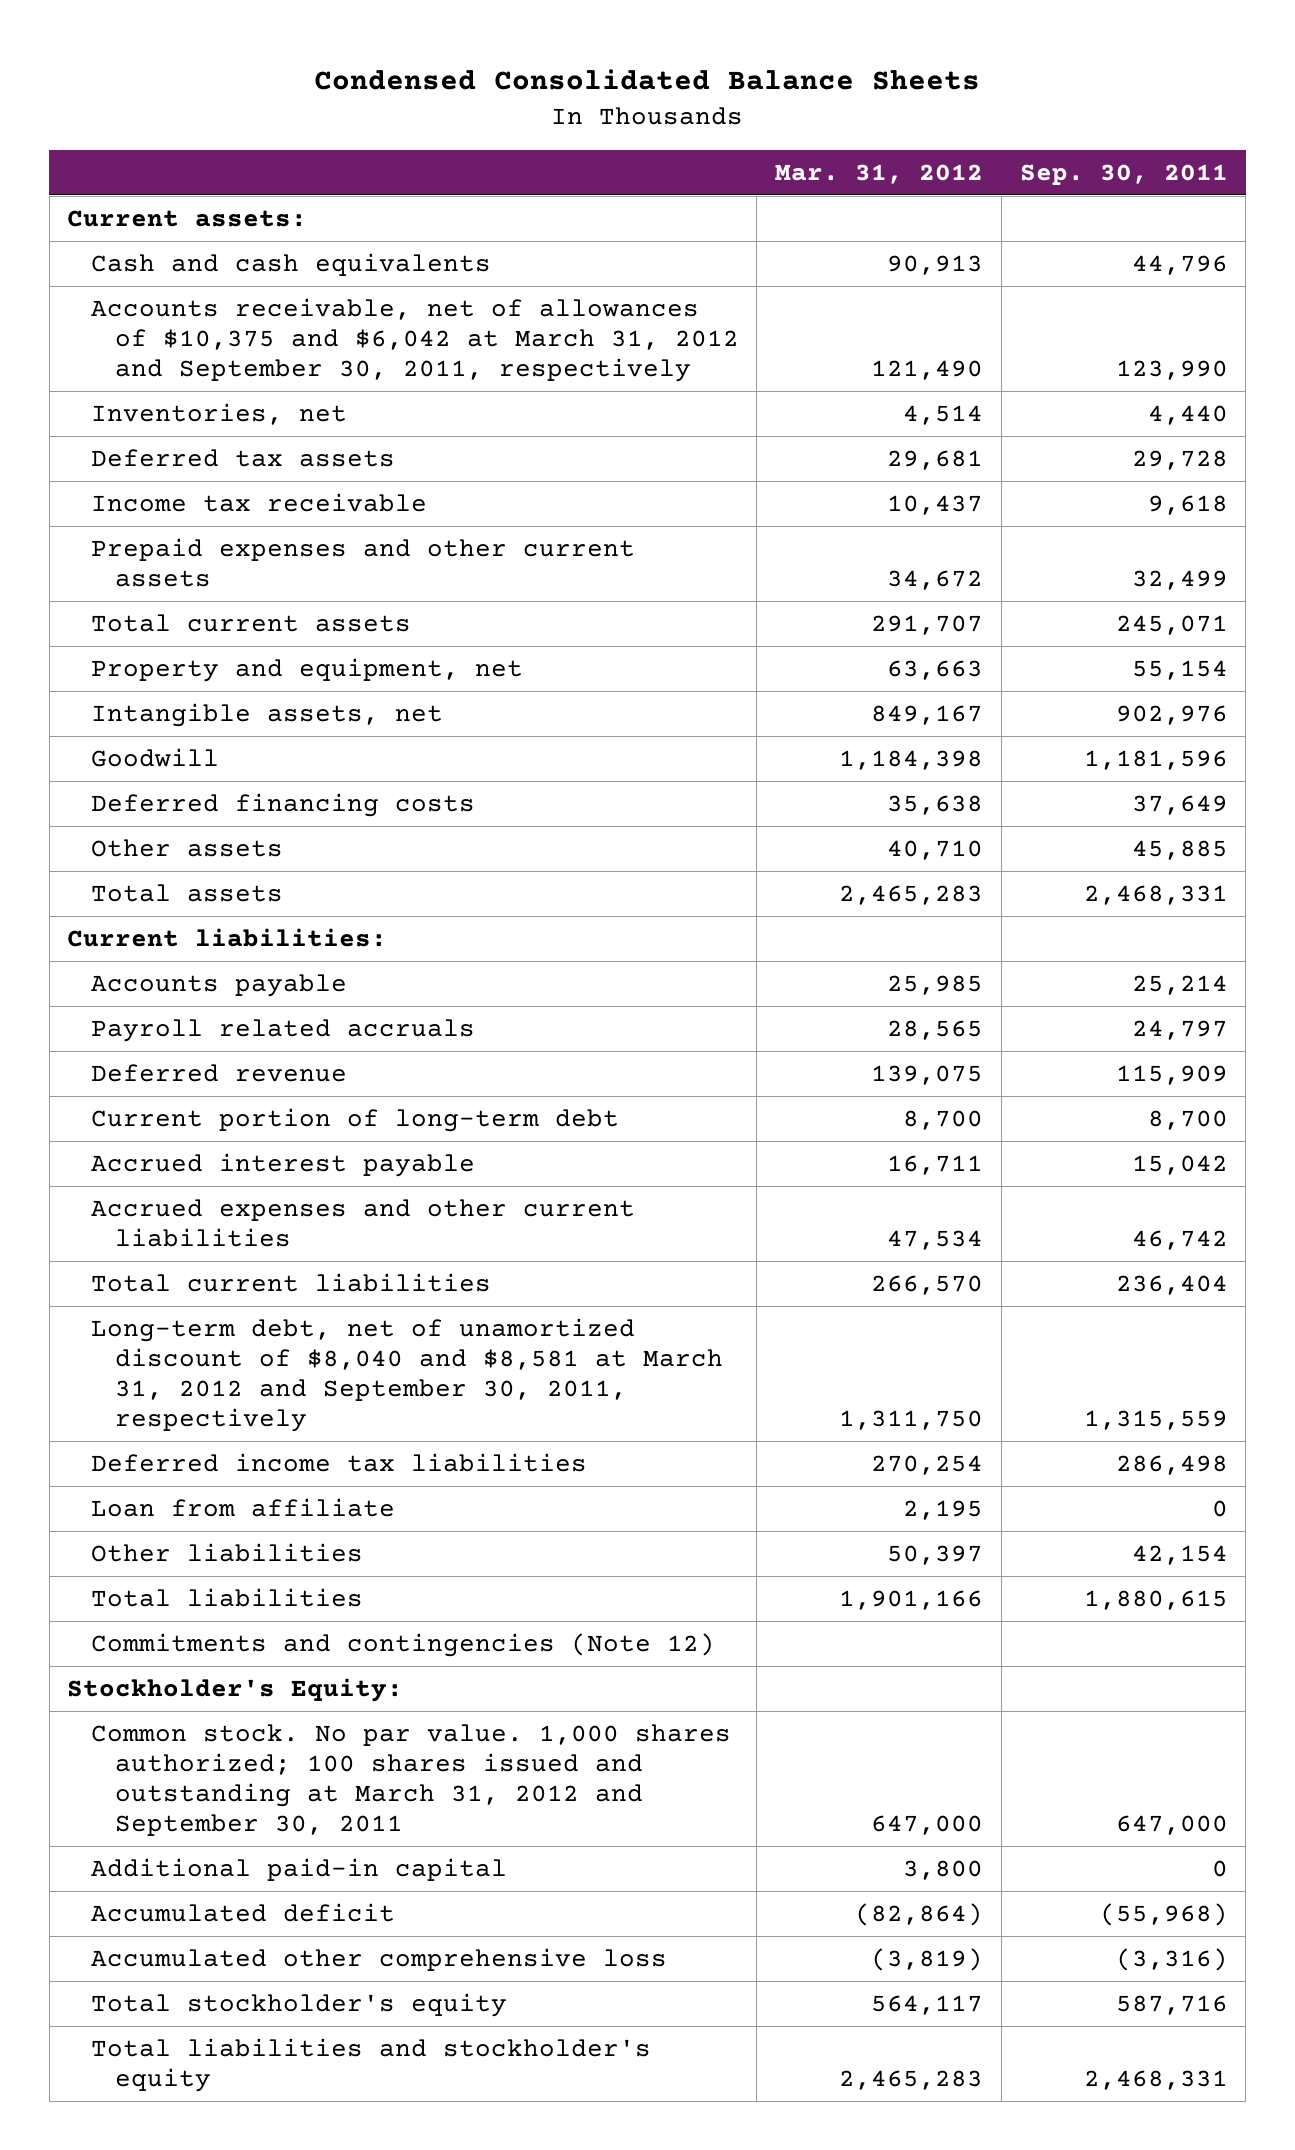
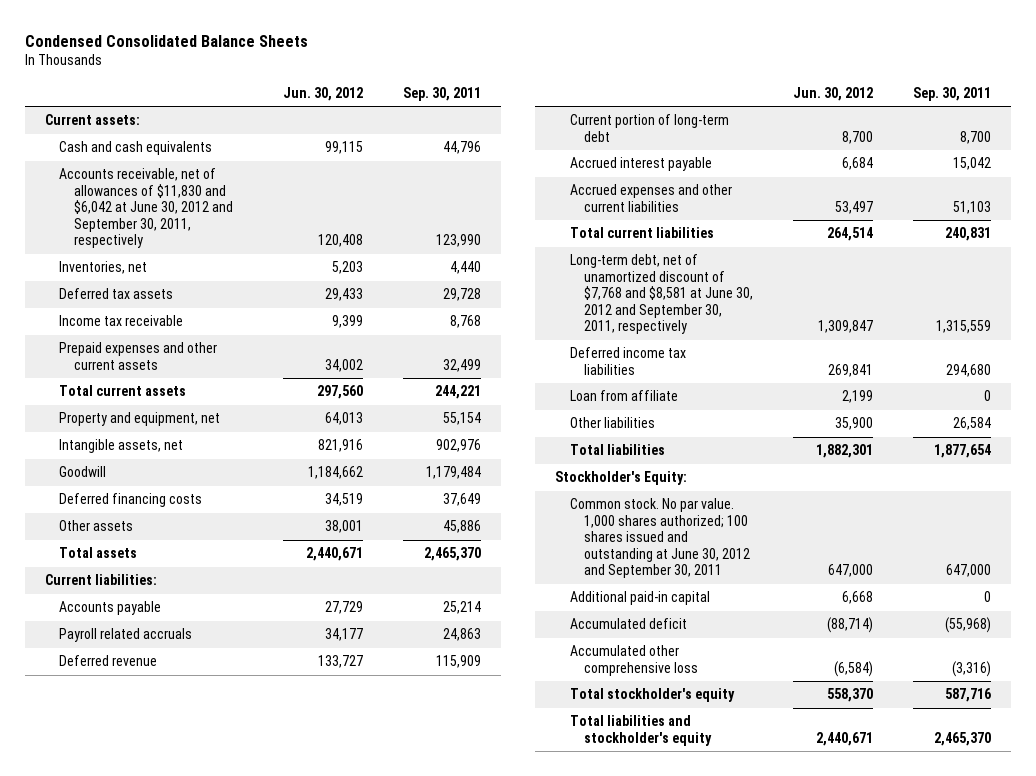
[775,163,984,184] Mar. 31, 2012 -> none
none -> [282,86,363,101] Jun. 30, 2012
[90,297,739,382] Accounts receivable, net of allowances of $10,375 and $6,042 at March 31, 2012 and September 30, 2011, respectively -> [59,168,233,249] Accounts receivable, net of allowances of $11,830 and $6,042 at June 30, 2012 and September 30, 2011, respectively
[1147,494,1228,515] 9,618 -> [449,315,481,329] 8,768
[1115,614,1228,635] 245,071 -> [434,385,481,400] 244,221
[1083,749,1228,770] 1,181,596 -> [425,466,481,480] 1,179,484
[1131,839,1228,860] 45,885 -> [442,520,481,534] 45,886
[1083,884,1228,905] 2,468,331 -> [423,547,481,562] 2,465,370
[1131,1019,1228,1040] 24,797 -> [442,628,481,642] 24,863
[1131,1229,1228,1250] 46,742 -> [952,200,991,214] 51,103
[1115,1274,1228,1295] 236,404 -> [944,227,991,242] 240,831
[90,1317,723,1432] Long-term debt, net of unamortized discount of $8,040 and $8,581 at March 31, 2012 and September 30, 2011, respectively -> [569,254,754,335] Long-term debt, net of unamortized discount of $7,768 and $8,581 at June 30, 2012 and September 30, 2011, respectively
[1115,1454,1228,1475] 286,498 -> [945,363,991,377] 294,680
[90,1632,715,1657] Commitments and contingencies (Note 12) -> none
[1131,1544,1228,1565] 42,154 -> [952,417,991,431] 26,584
[1083,1589,1228,1610] 1,880,615 -> [933,444,991,459] 1,877,654
[90,1723,731,1836] Common stock. No par value. 1,000 shares authorized; 100 shares issued and outstanding at March 31, 2012 and September 30, 2011 -> [569,498,751,579] Common stock. No par value. 1,000 shares authorized; 100 shares issued and outstanding at June 30, 2012 and September 30, 2011
[1083,2069,1228,2090] 2,468,331 -> [933,731,991,746] 2,465,370

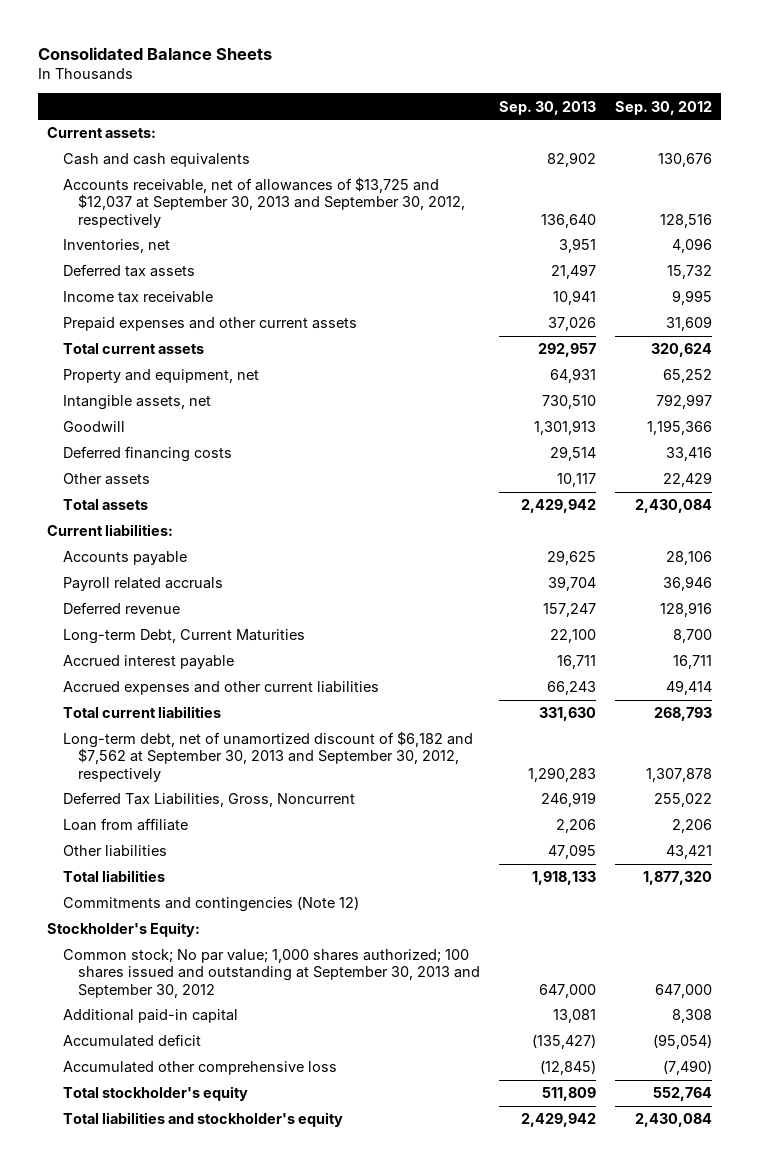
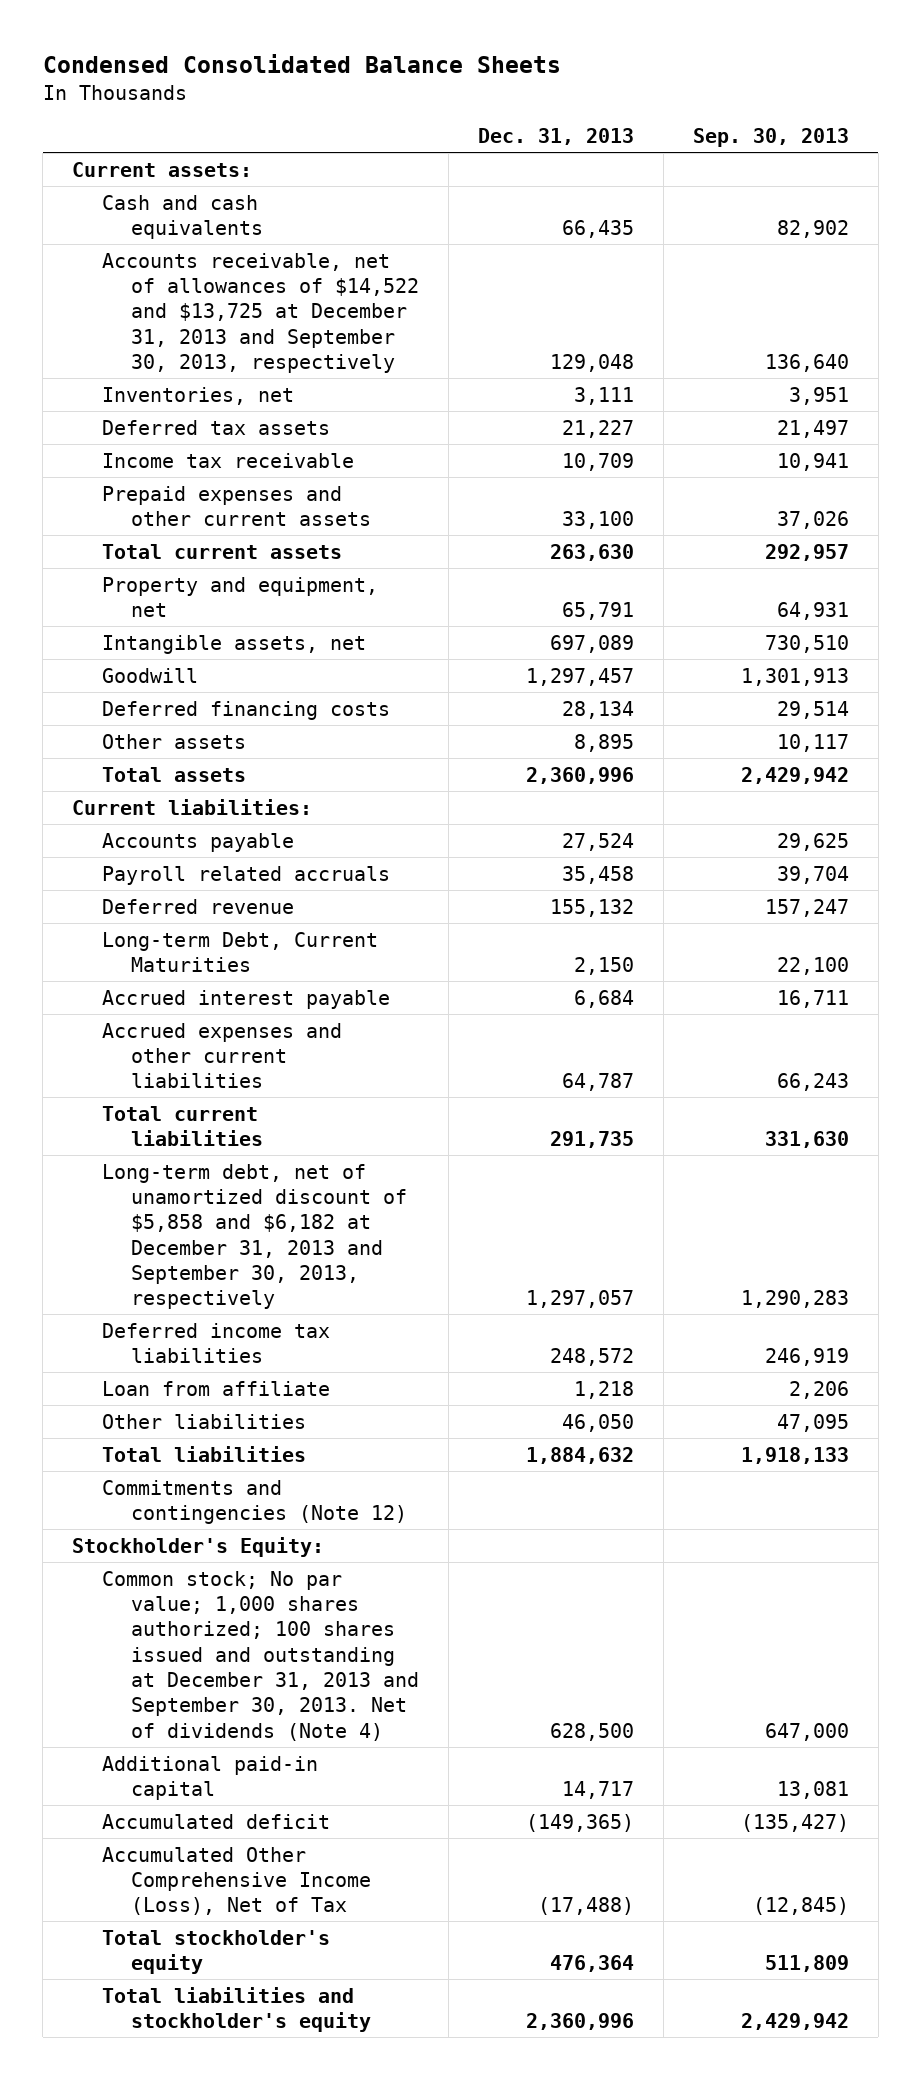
[37,46,272,60] Consolidated Balance Sheets -> [42,54,561,74] Condensed Consolidated Balance Sheets
[614,100,712,115] Sep. 30, 2012 -> none
none -> [477,128,634,146] Dec. 31, 2013
[62,177,466,228] Accounts receivable, net of allowances of $13,725 and $12,037 at September 30, 2013 and September 30, 2012, respectively -> [101,252,419,373] Accounts receivable, net of allowances of $14,522 and $13,725 at December 31, 2013 and September 30, 2013, respectively
[62,731,473,782] Long-term debt, net of unamortized discount of $6,182 and $7,562 at September 30, 2013 and September 30, 2012, respectively -> [101,1163,407,1310] Long-term debt, net of unamortized discount of $5,858 and $6,182 at December 31, 2013 and September 30, 2013, respectively
[62,792,355,808] Deferred Tax Liabilities, Gross, Noncurrent -> [101,1322,330,1363] Deferred income tax liabilities
[62,949,481,998] Common stock; No par value; 1,000 shares authorized; 100 shares issued and outstanding at September 30, 2013 and September 30, 2012 -> [101,1570,419,1741] Common stock; No par value; 1,000 shares authorized; 100 shares issued and outstanding at December 31, 2013 and September 30, 2013. Net of dividends (Note 4)
[62,1061,337,1076] Accumulated other comprehensive loss -> [101,1846,371,1916] Accumulated Other Comprehensive Income (Loss), Net of Tax

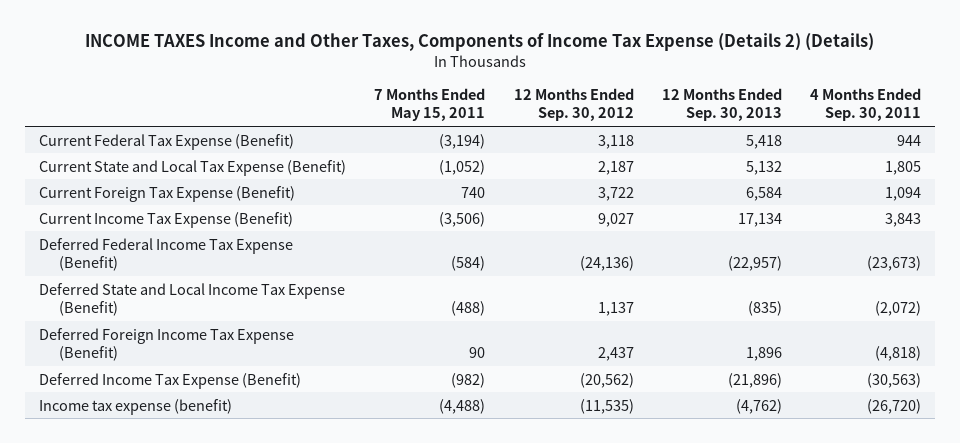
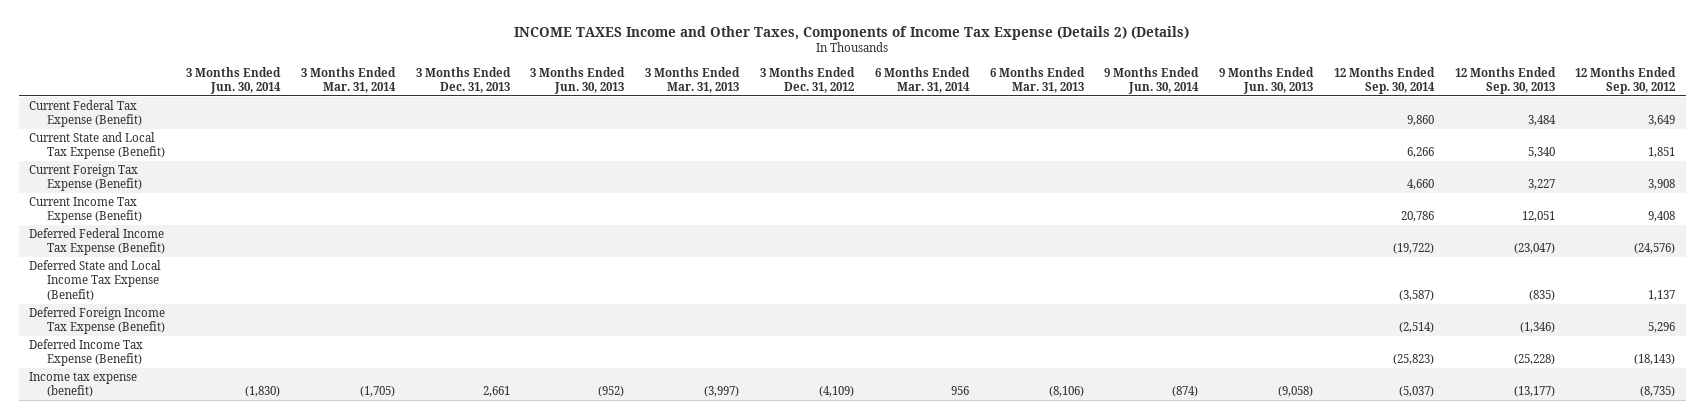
[374,88,486,122] 7 Months Ended May 15, 2011 -> none
[810,88,922,122] 4 Months Ended Sep. 30, 2011 -> none
none -> [186,66,282,95] 3 Months Ended Jun. 30, 2014
none -> [300,66,396,94] 3 Months Ended Mar. 31, 2014
none -> [415,66,511,94] 3 Months Ended Dec. 31, 2013
none -> [530,66,626,95] 3 Months Ended Jun. 30, 2013
none -> [645,66,741,94] 3 Months Ended Mar. 31, 2013
none -> [760,66,856,94] 3 Months Ended Dec. 31, 2012
none -> [874,66,970,94] 6 Months Ended Mar. 31, 2014
none -> [989,66,1085,94] 6 Months Ended Mar. 31, 2013
none -> [1104,66,1200,95] 9 Months Ended Jun. 30, 2014
none -> [1219,66,1315,95] 9 Months Ended Jun. 30, 2013
none -> [1333,66,1435,95] 12 Months Ended Sep. 30, 2014
[597,134,634,149] 3,118 -> [1648,115,1676,127] 3,649
[745,134,782,149] 5,418 -> [1527,115,1556,127] 3,484
[597,160,634,175] 2,187 -> [1648,147,1676,159] 1,851
[745,160,782,175] 5,132 -> [1527,147,1555,159] 5,340
[597,186,634,201] 3,722 -> [1648,179,1676,191] 3,908
[745,186,782,201] 6,584 -> [1527,179,1555,191] 3,227
[597,212,634,227] 9,027 -> [1648,211,1676,223] 9,408
[737,212,782,227] 17,134 -> [1521,211,1555,223] 12,051
[579,255,634,271] (24,136) -> [1634,243,1676,255] (24,576)
[727,255,782,271] (22,957) -> [1513,243,1555,255] (23,047)
[597,346,634,361] 2,437 -> [1648,322,1676,334] 5,296
[745,346,782,361] 1,896 -> [1519,322,1555,334] (1,346)
[579,372,634,388] (20,562) -> [1634,354,1676,366] (18,143)
[727,372,782,388] (21,896) -> [1513,354,1555,366] (25,228)
[579,398,634,414] (11,535) -> [1640,386,1676,398] (8,735)
[735,398,782,414] (4,762) -> [1513,386,1555,398] (13,177)

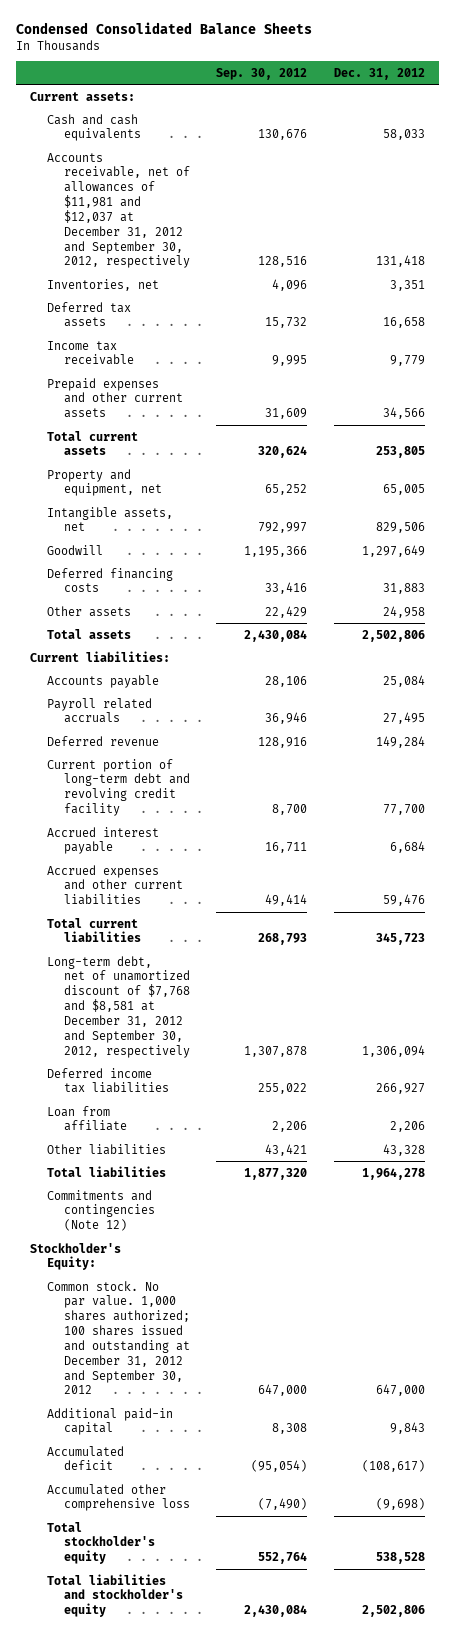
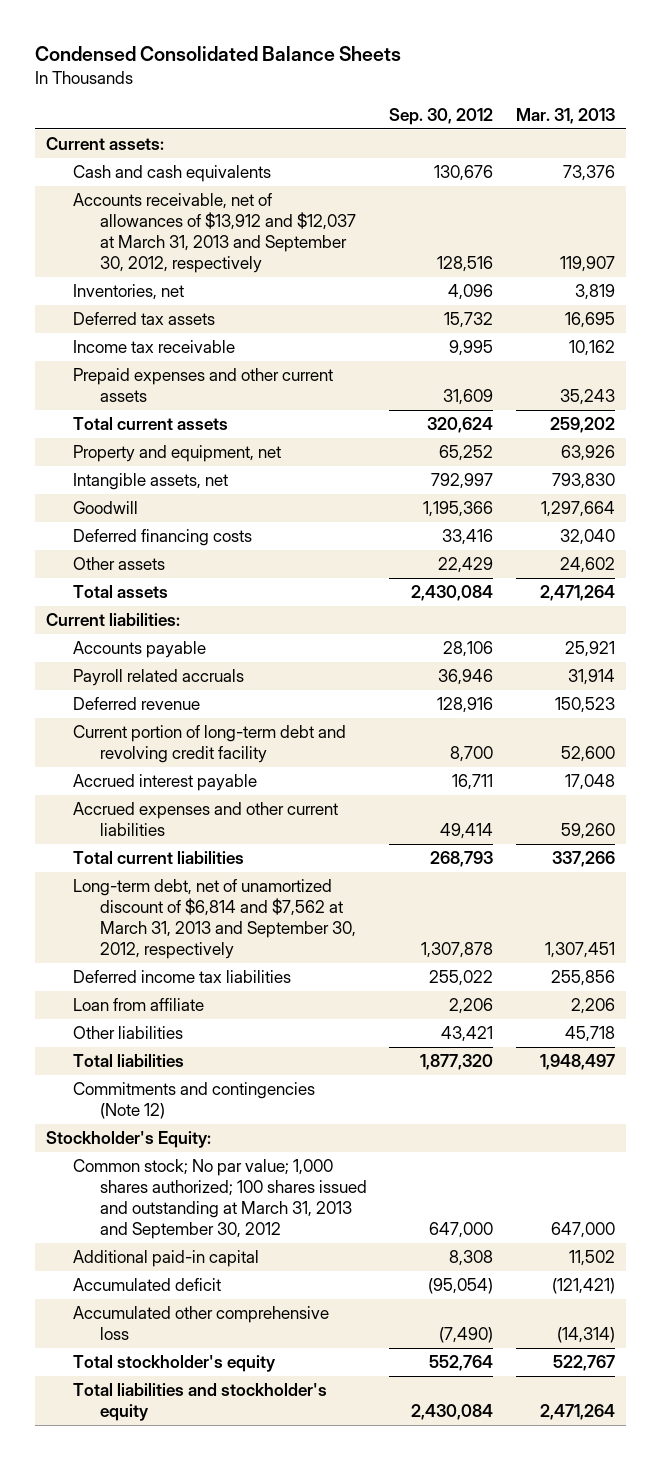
[334,67,426,80] Dec. 31, 2012 -> none
none -> [515,107,615,124] Mar. 31, 2013
[46,152,190,269] Accounts receivable, net of allowances of $11,981 and $12,037 at December 31, 2012 and September 30, 2012, respectively -> [72,193,356,274] Accounts receivable, net of allowances of $13,912 and $12,037 at March 31, 2013 and September 30, 2012, respectively
[46,955,190,1058] Long-term debt, net of unamortized discount of $7,768 and $8,581 at December 31, 2012 and September 30, 2012, respectively -> [72,879,356,960] Long-term debt, net of unamortized discount of $6,814 and $7,562 at March 31, 2013 and September 30, 2012, respectively
[46,1280,190,1395] Common stock. No par value. 1,000 shares authorized; 100 shares issued and outstanding at December 31, 2012 and September 30, 2012 -> [72,1159,367,1240] Common stock; No par value; 1,000 shares authorized; 100 shares issued and outstanding at March 31, 2013 and September 30, 2012

